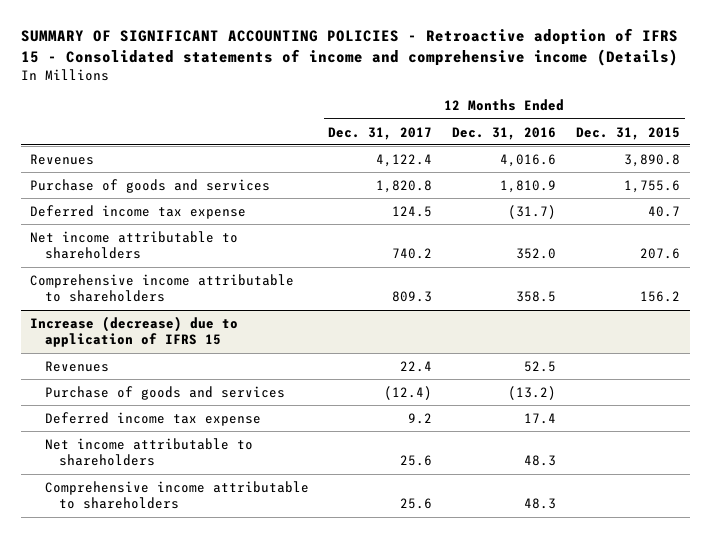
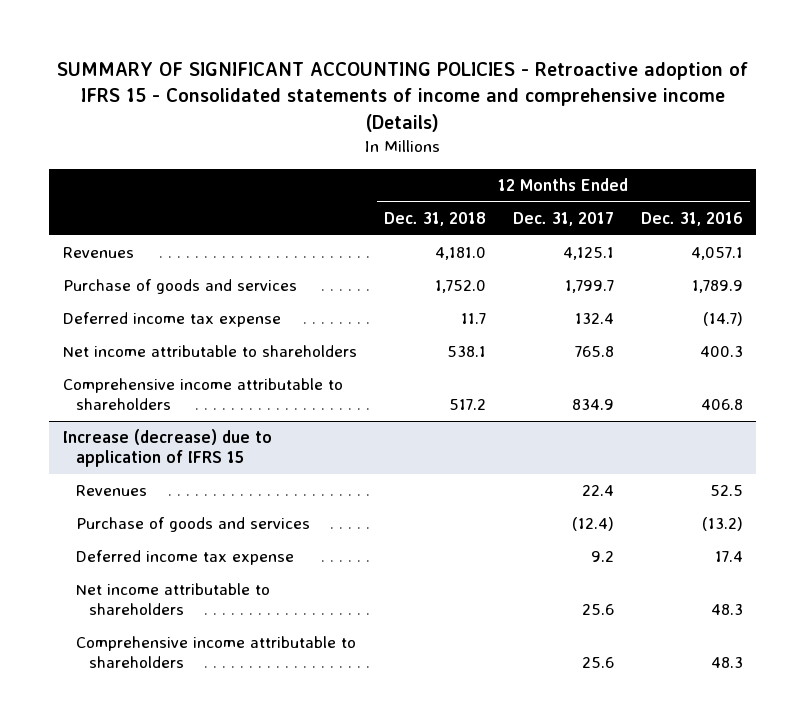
[575,126,680,140] Dec. 31, 2015 -> none
none -> [383,212,486,227] Dec. 31, 2018
[376,153,433,167] 4,122.4 -> [562,247,614,261] 4,125.1
[500,153,557,167] 4,016.6 -> [690,247,743,261] 4,057.1
[376,179,433,193] 1,820.8 -> [564,280,614,294] 1,799.7
[500,179,557,193] 1,810.9 -> [691,280,743,294] 1,789.9
[392,205,433,217] 124.5 -> [574,313,614,325] 132.4
[508,204,557,219] (31.7) -> [702,312,743,327] (14.7)
[392,248,433,260] 740.2 -> [574,346,614,358] 765.8
[516,248,557,260] 352.0 -> [699,346,743,358] 400.3
[392,291,433,303] 809.3 -> [571,399,614,411] 834.9
[516,291,557,303] 358.5 -> [700,399,743,411] 406.8

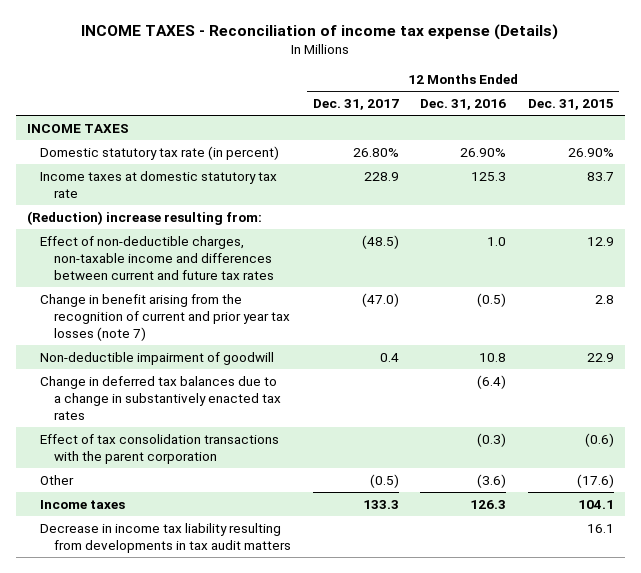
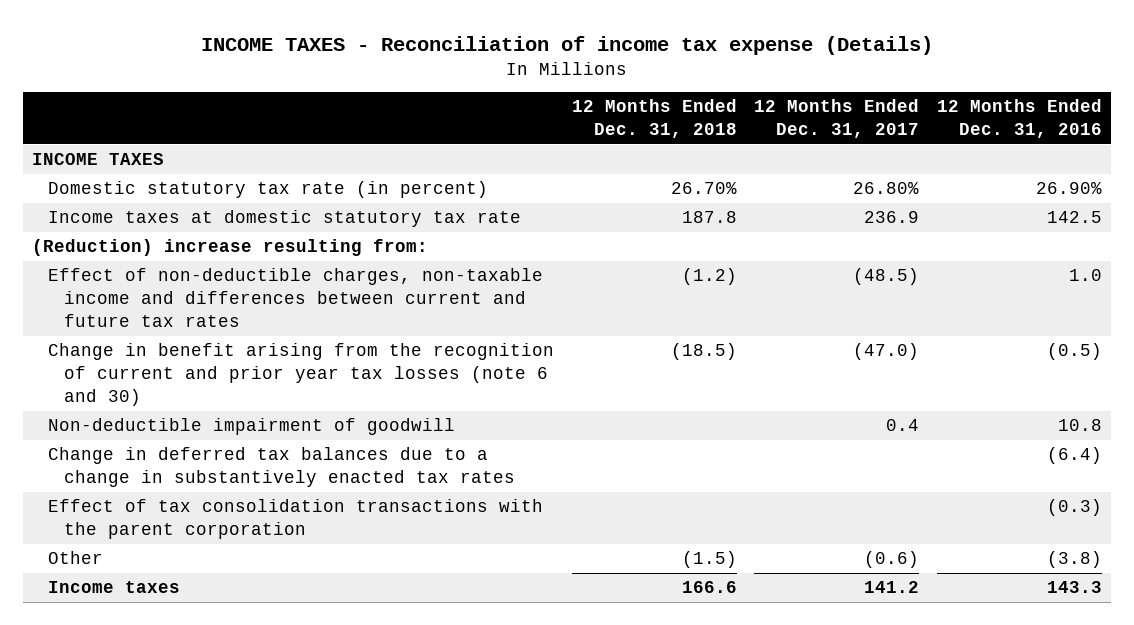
[528,98,615,110] Dec. 31, 2015 -> none
none -> [571,99,737,139] 12 Months Ended Dec. 31, 2018
[363,171,399,181] 228.9 -> [864,211,920,224] 236.9
[471,171,507,181] 125.3 -> [1047,211,1103,224] 142.5
[40,293,290,342] Change in benefit arising from the recognition of current and prior year tax losses (note 7) -> [47,343,554,407] Change in benefit arising from the recognition of current and prior year tax losses (note 6 and 30)
[40,522,291,553] Decrease in income tax liability resulting from developments in tax audit matters -> none
[369,473,399,488] (0.5) -> [864,551,920,569] (0.6)
[477,473,507,488] (3.6) -> [1047,551,1103,569] (3.8)
[362,499,399,509] 133.3 -> [864,581,920,594] 141.2
[470,499,507,509] 126.3 -> [1047,581,1103,594] 143.3

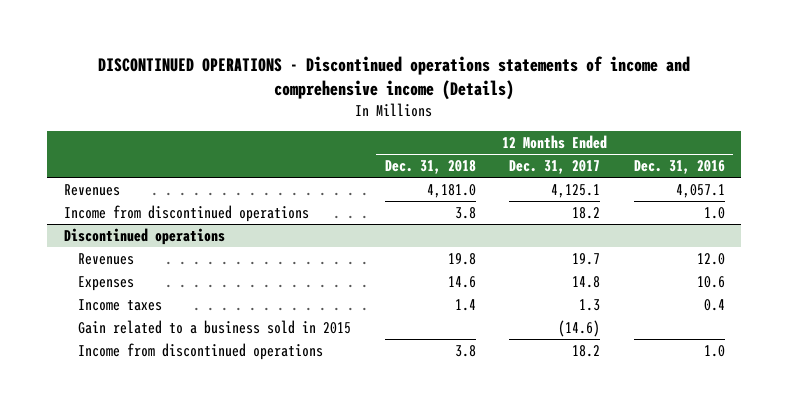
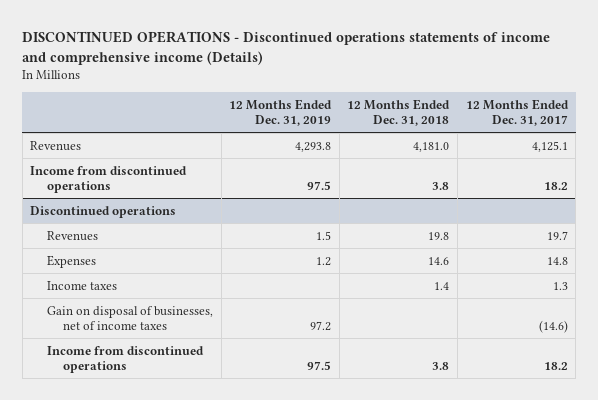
[633,160,725,175] Dec. 31, 2016 -> none
none -> [229,98,333,127] 12 Months Ended Dec. 31, 2019
[78,319,352,334] Gain related to a business sold in 2015 -> [46,305,213,331] Gain on disposal of businesses, net of income taxes

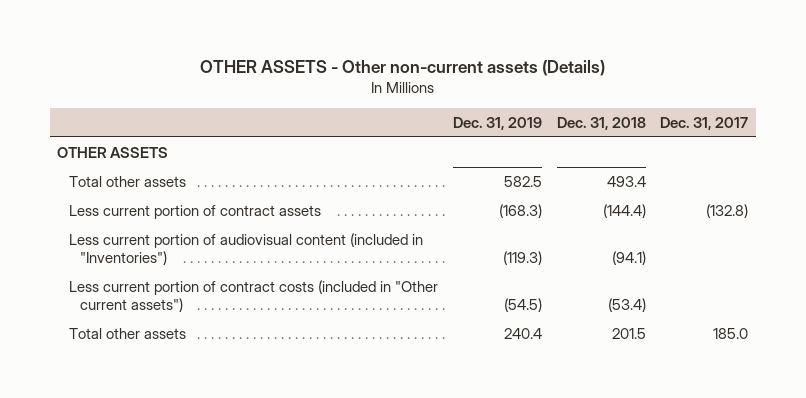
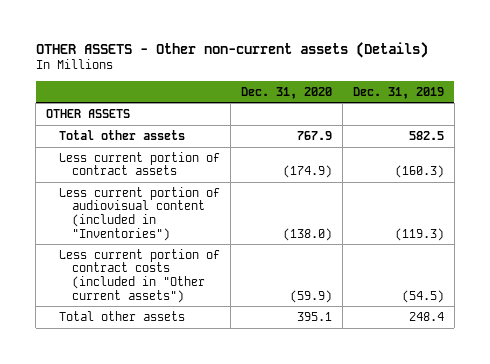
[556,116,646,130] Dec. 31, 2018 -> none
[660,116,749,130] Dec. 31, 2017 -> none
none -> [241,86,333,99] Dec. 31, 2020
[498,203,542,218] (168.3) -> [394,165,444,179] (160.3)
[503,327,542,339] 240.4 -> [408,311,444,321] 248.4

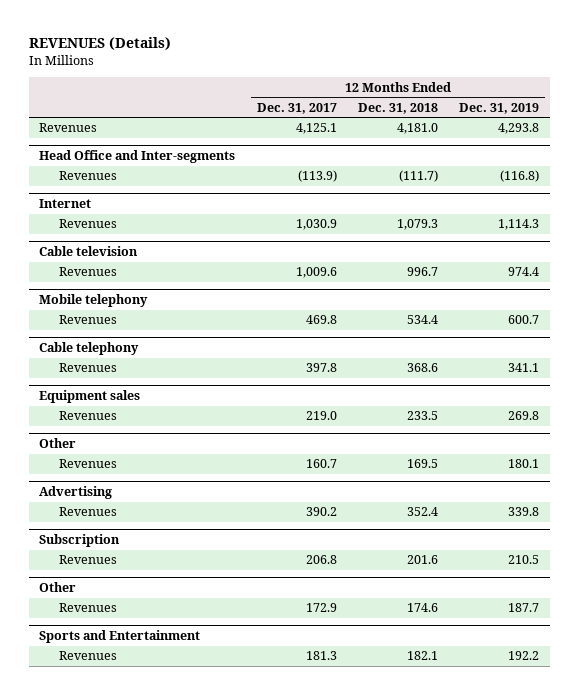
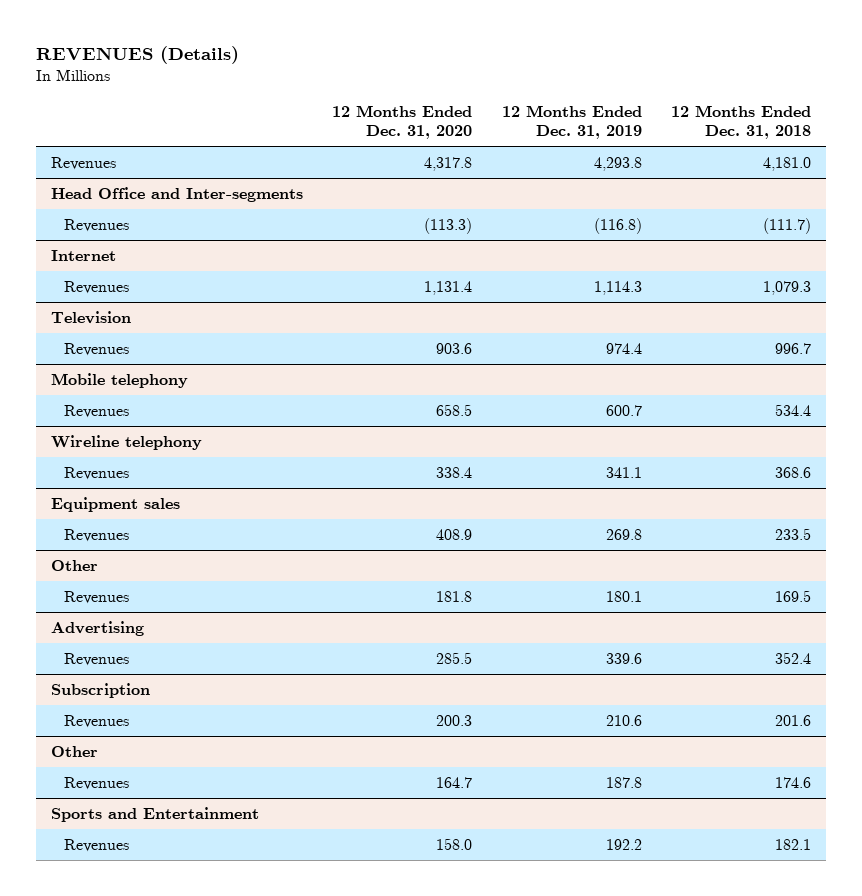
[256,102,337,114] Dec. 31, 2017 -> none
none -> [332,105,473,140] 12 Months Ended Dec. 31, 2020
[39,246,139,257] Cable television -> [50,310,131,324] Television
[39,342,140,356] Cable telephony -> [50,434,202,450] Wireline telephony
[508,507,540,517] 339.8 -> [605,652,642,664] 339.6
[508,555,540,565] 210.5 -> [605,714,642,726] 210.6
[508,603,540,613] 187.7 -> [605,776,642,788] 187.8

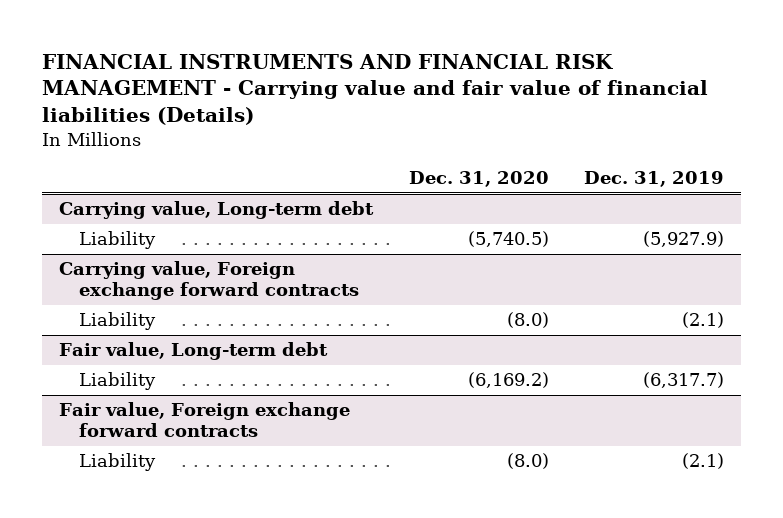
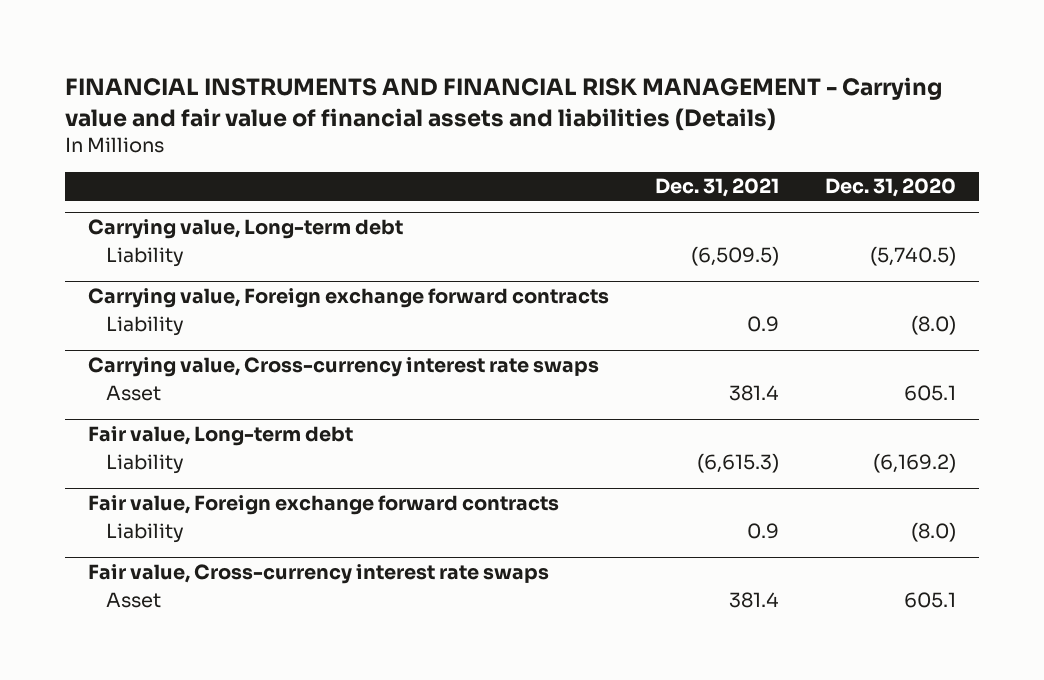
[41,53,708,126] FINANCIAL INSTRUMENTS AND FINANCIAL RISK MANAGEMENT - Carrying value and fair value of financial liabilities (Details) -> [65,77,943,131] FINANCIAL INSTRUMENTS AND FINANCIAL RISK MANAGEMENT - Carrying value and fair value of financial assets and liabilities (Details)
[583,171,724,188] Dec. 31, 2019 -> none
none -> [654,178,779,198] Dec. 31, 2021
none -> [88,357,600,378] Carrying value, Cross-currency interest rate swaps
none -> [105,385,161,402] Asset
none -> [88,564,550,585] Fair value, Cross-currency interest rate swaps
none -> [105,592,161,609] Asset

